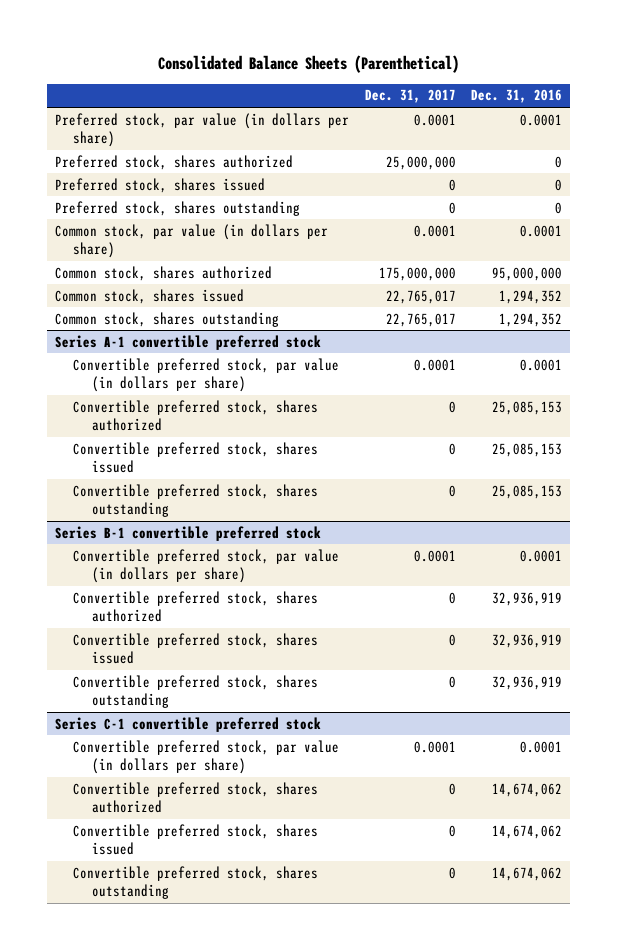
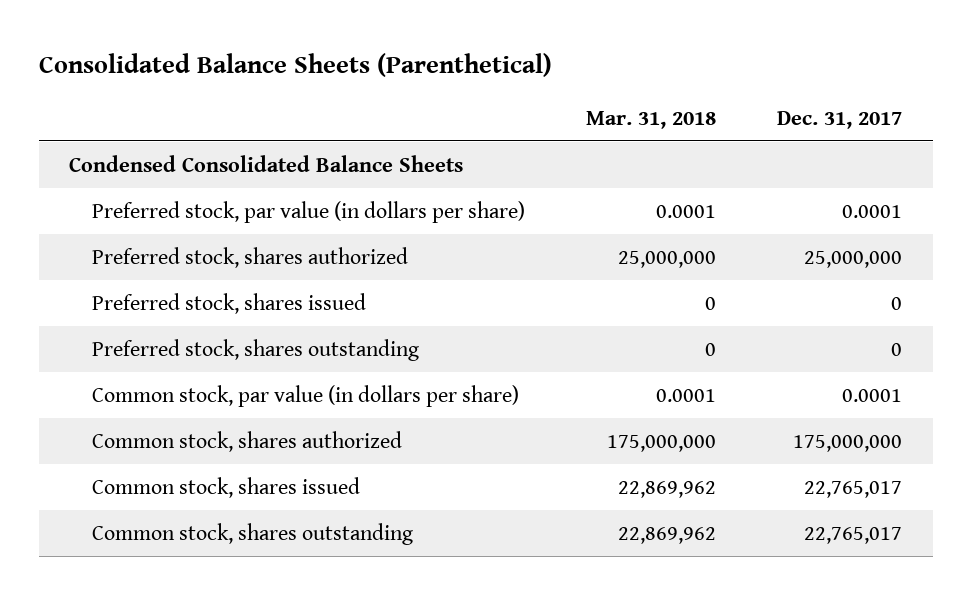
[471,89,563,104] Dec. 31, 2016 -> none
none -> [586,110,717,129] Mar. 31, 2018
none -> [69,154,464,172] Condensed Consolidated Balance Sheets
[54,334,321,350] Series A-1 convertible preferred stock -> none
[73,357,340,393] Convertible preferred stock, par value (in dollars per share) -> none
[73,399,319,432] Convertible preferred stock, shares authorized -> none
[73,441,319,474] Convertible preferred stock, shares issued -> none
[73,483,319,518] Convertible preferred stock, shares outstanding -> none
[54,525,321,541] Series B-1 convertible preferred stock -> none
[73,548,340,584] Convertible preferred stock, par value (in dollars per share) -> none
[73,590,319,623] Convertible preferred stock, shares authorized -> none
[73,632,319,665] Convertible preferred stock, shares issued -> none
[73,674,319,709] Convertible preferred stock, shares outstanding -> none
[54,716,321,732] Series C-1 convertible preferred stock -> none
[73,739,340,775] Convertible preferred stock, par value (in dollars per share) -> none
[73,781,319,814] Convertible preferred stock, shares authorized -> none
[73,823,319,856] Convertible preferred stock, shares issued -> none
[73,865,319,900] Convertible preferred stock, shares outstanding -> none

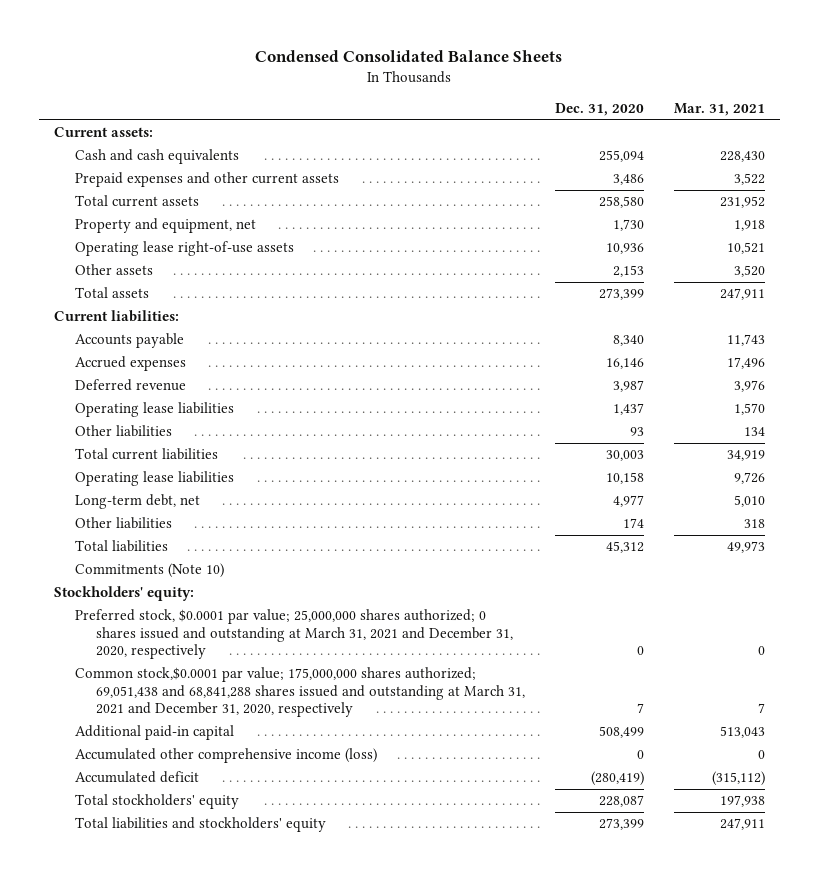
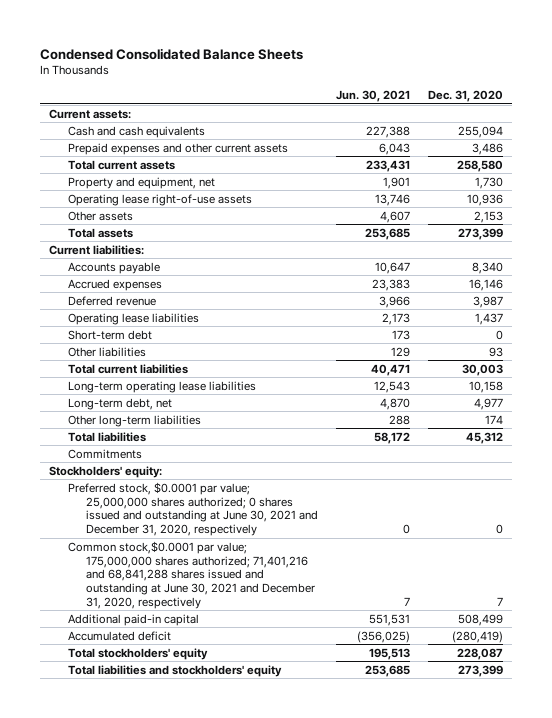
[673,103,765,117] Mar. 31, 2021 -> none
none -> [335,89,410,102] Jun. 30, 2021
none -> [67,329,152,340] Short-term debt
[74,471,234,487] Operating lease liabilities -> [67,380,256,393] Long-term operating lease liabilities
[74,517,172,530] Other liabilities -> [67,414,201,427] Other long-term liabilities
[74,563,224,579] Commitments (Note 10) -> [67,448,142,459] Commitments
[74,609,513,659] Preferred stock, $0.0001 par value; 25,000,000 shares authorized; 0 shares issued and outstanding at March 31, 2021 and December 31, 2020, respectively -> [67,481,318,537] Preferred stock, $0.0001 par value; 25,000,000 shares authorized; 0 shares issued and outstanding at June 30, 2021 and December 31, 2020, respectively
[74,667,525,717] Common stock,$0.0001 par value; 175,000,000 shares authorized; 69,051,438 and 68,841,288 shares issued and outstanding at March 31, 2021 and December 31, 2020, respectively -> [67,540,315,609] Common stock,$0.0001 par value; 175,000,000 shares authorized; 71,401,216 and 68,841,288 shares issued and outstanding at June 30, 2021 and December 31, 2020, respectively
[74,748,377,764] Accumulated other comprehensive income (loss) -> none

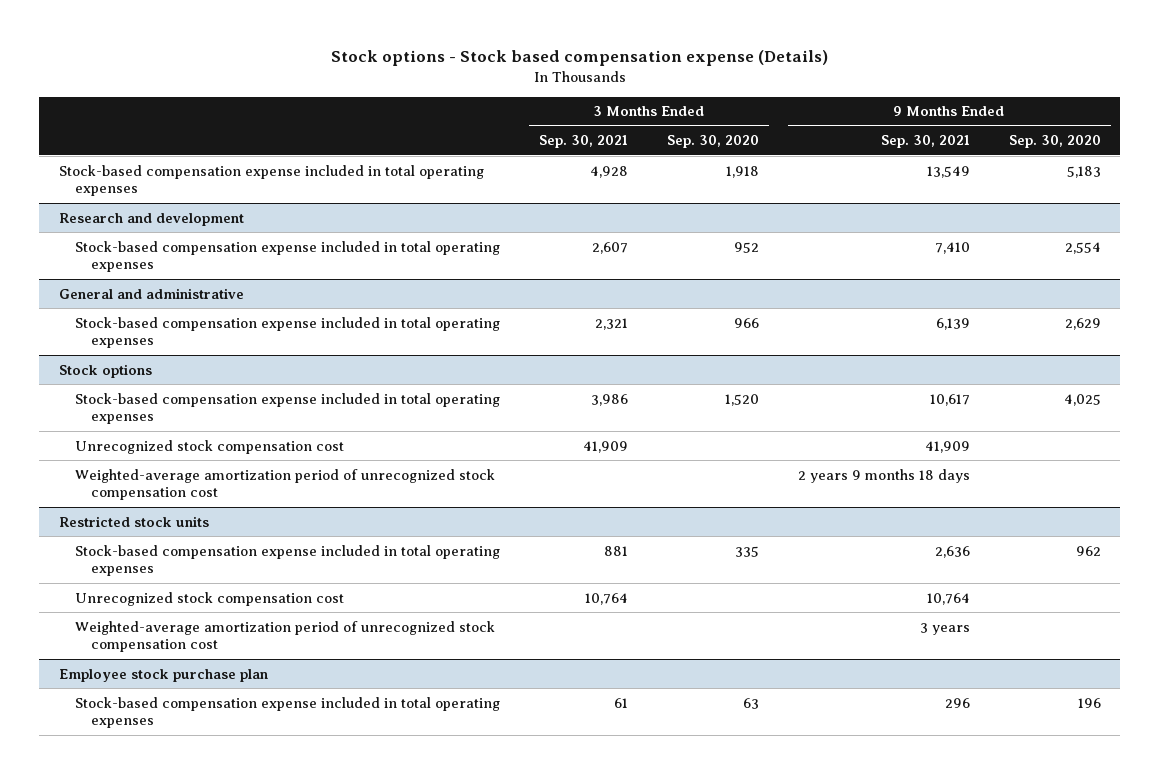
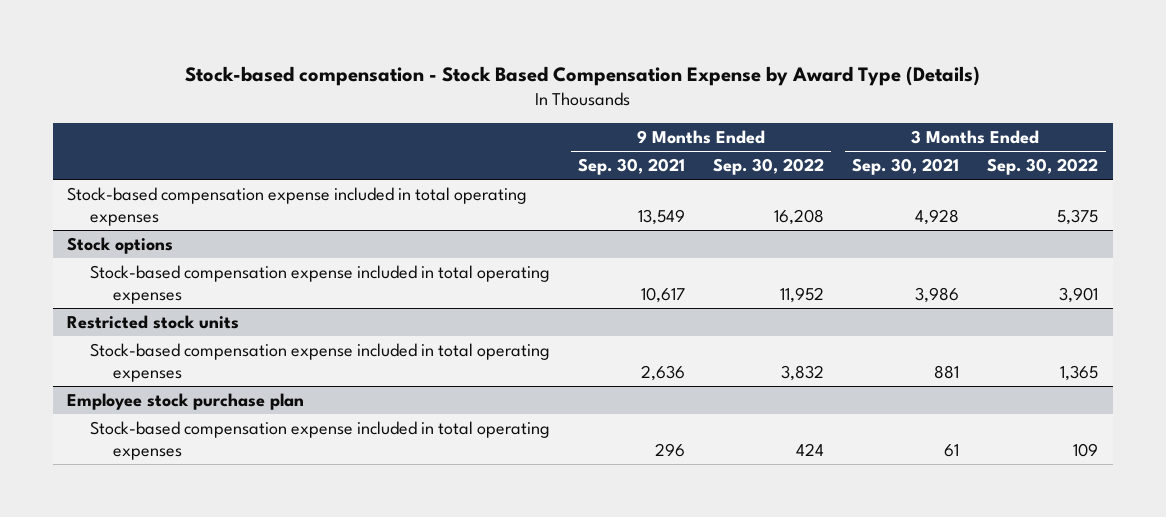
[330,50,828,67] Stock options - Stock based compensation expense (Details) -> [184,65,980,86] Stock-based compensation - Stock Based Compensation Expense by Award Type (Details)
[666,135,759,149] Sep. 30, 2020 -> none
[1008,135,1101,149] Sep. 30, 2020 -> none
none -> [713,158,825,176] Sep. 30, 2022
none -> [987,158,1099,176] Sep. 30, 2022
[58,212,244,226] Research and development -> none
[74,240,500,273] Stock-based compensation expense included in total operating expenses -> none
[58,287,244,299] General and administrative -> none
[74,316,500,349] Stock-based compensation expense included in total operating expenses -> none
[74,439,344,454] Unrecognized stock compensation cost -> none
[74,468,495,501] Weighted-average amortization period of unrecognized stock compensation cost -> none
[74,591,344,606] Unrecognized stock compensation cost -> none
[74,620,495,653] Weighted-average amortization period of unrecognized stock compensation cost -> none

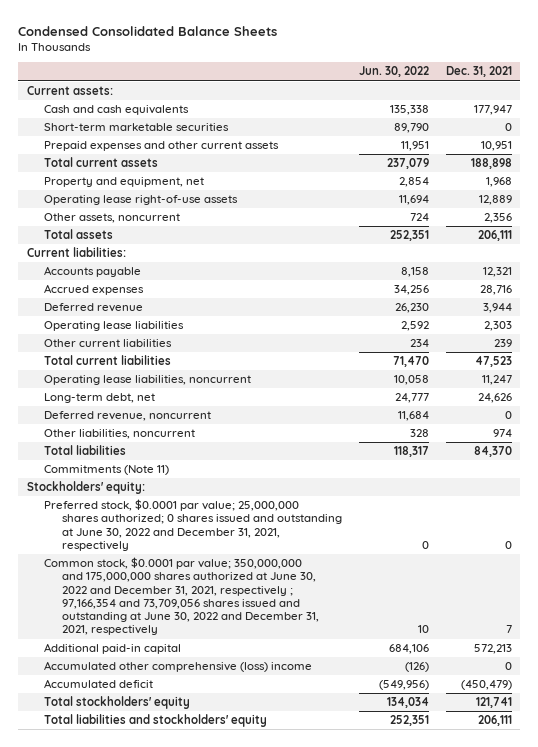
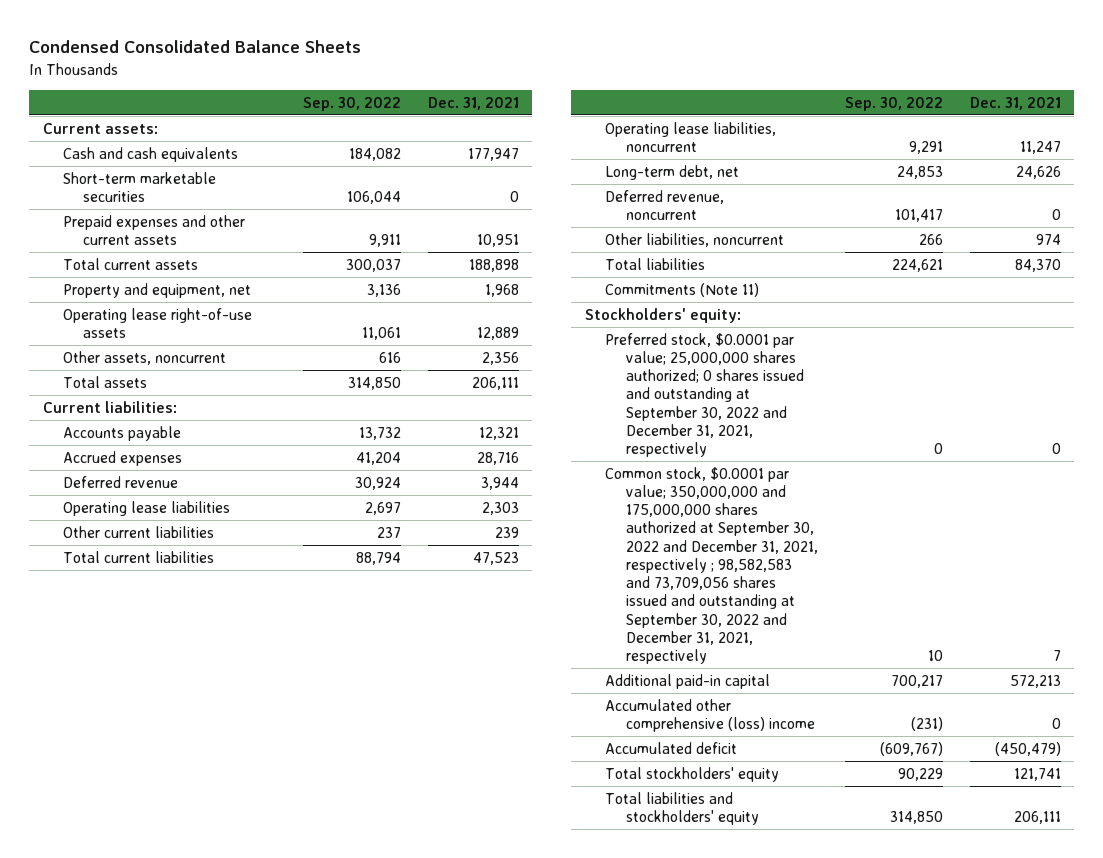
[358,66,429,78] Jun. 30, 2022 -> none
none -> [302,96,401,111] Sep. 30, 2022
[44,499,342,551] Preferred stock, $0.0001 par value; 25,000,000 shares authorized; 0 shares issued and outstanding at June 30, 2022 and December 31, 2021, respectively -> [605,332,804,458] Preferred stock, $0.0001 par value; 25,000,000 shares authorized; 0 shares issued and outstanding at September 30, 2022 and December 31, 2021, respectively
[44,557,319,636] Common stock, $0.0001 par value; 350,000,000 and 175,000,000 shares authorized at June 30, 2022 and December 31, 2021, respectively ; 97,166,354 and 73,709,056 shares issued and outstanding at June 30, 2022 and December 31, 2021, respectively -> [605,466,818,665] Common stock, $0.0001 par value; 350,000,000 and 175,000,000 shares authorized at September 30, 2022 and December 31, 2021, respectively ; 98,582,583 and 73,709,056 shares issued and outstanding at September 30, 2022 and December 31, 2021, respectively

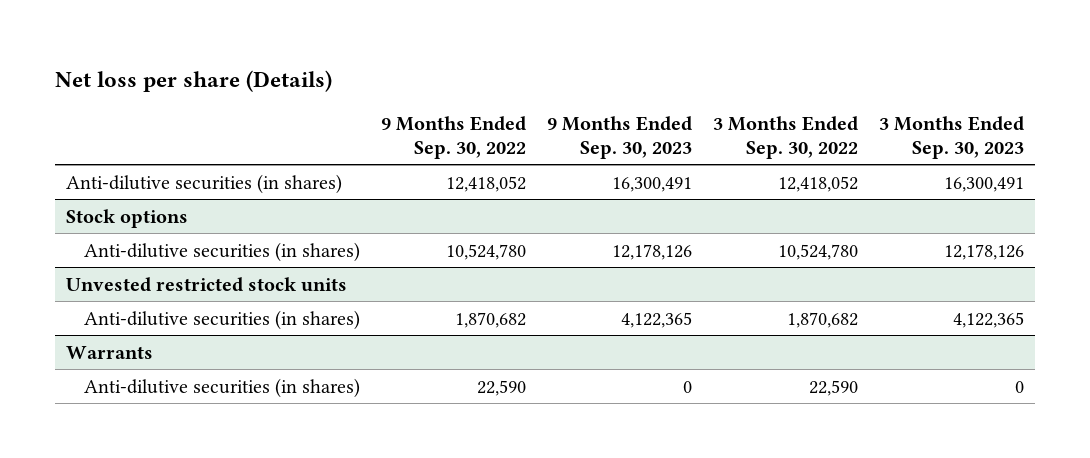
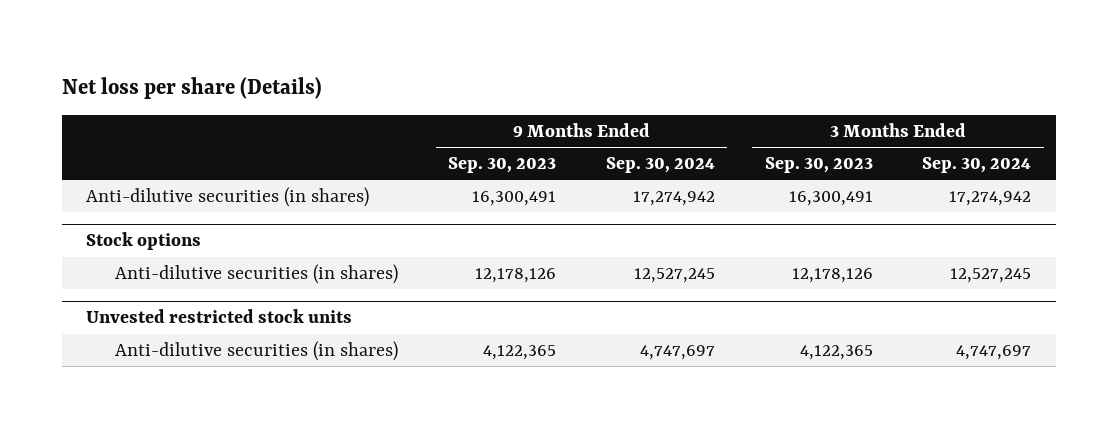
[381,116,527,159] 9 Months Ended Sep. 30, 2022 -> none
[713,116,859,159] 3 Months Ended Sep. 30, 2022 -> none
none -> [605,157,715,174] Sep. 30, 2024
none -> [922,157,1032,174] Sep. 30, 2024
[65,345,153,359] Warrants -> none
[84,377,361,398] Anti-dilutive securities (in shares) -> none

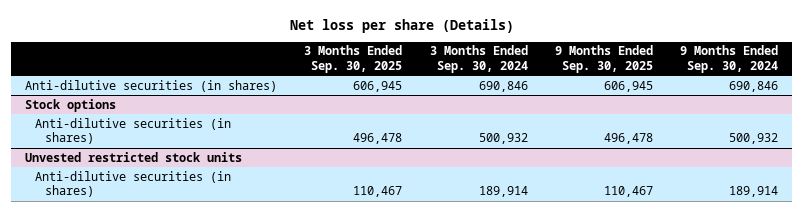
[448,157,557,174] Sep. 30, 2023 -> none
[764,157,873,174] Sep. 30, 2023 -> none
none -> [304,45,403,73] 3 Months Ended Sep. 30, 2025
none -> [554,45,653,73] 9 Months Ended Sep. 30, 2025
[632,191,715,207] 17,274,942 -> [729,80,779,92] 690,846
[949,191,1032,207] 17,274,942 -> [478,80,528,92] 690,846
[633,268,715,284] 12,527,245 -> [729,133,779,145] 500,932
[950,268,1032,284] 12,527,245 -> [478,133,528,145] 500,932
[639,345,715,361] 4,747,697 -> [729,186,779,198] 189,914
[956,345,1032,361] 4,747,697 -> [478,186,528,198] 189,914

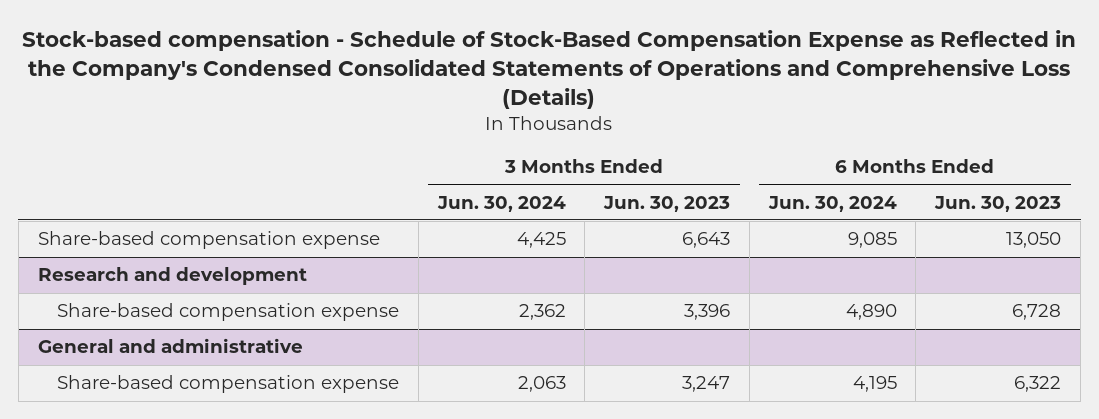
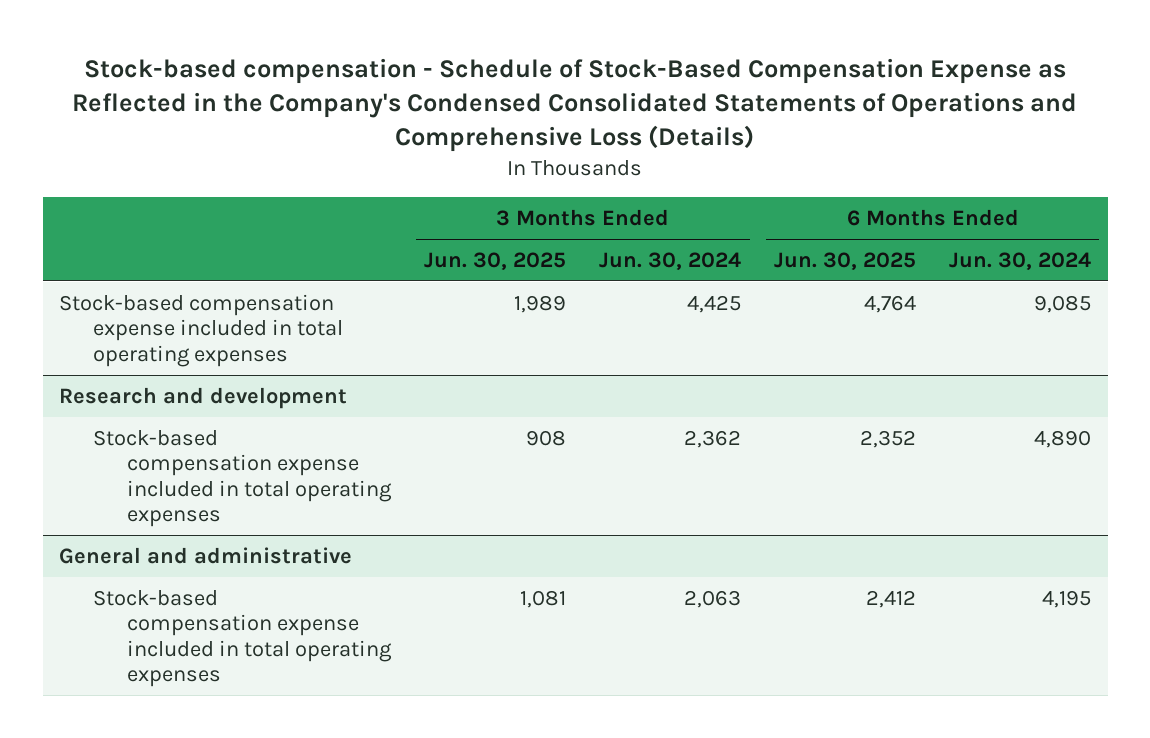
[603,195,731,212] Jun. 30, 2023 -> none
[934,195,1062,212] Jun. 30, 2023 -> none
none -> [424,251,567,270] Jun. 30, 2025
none -> [774,251,917,270] Jun. 30, 2025
[37,231,380,250] Share-based compensation expense -> [59,293,344,367] Stock-based compensation expense included in total operating expenses
[57,303,400,322] Share-based compensation expense -> [93,429,393,528] Stock-based compensation expense included in total operating expenses
[57,375,400,394] Share-based compensation expense -> [93,589,393,688] Stock-based compensation expense included in total operating expenses

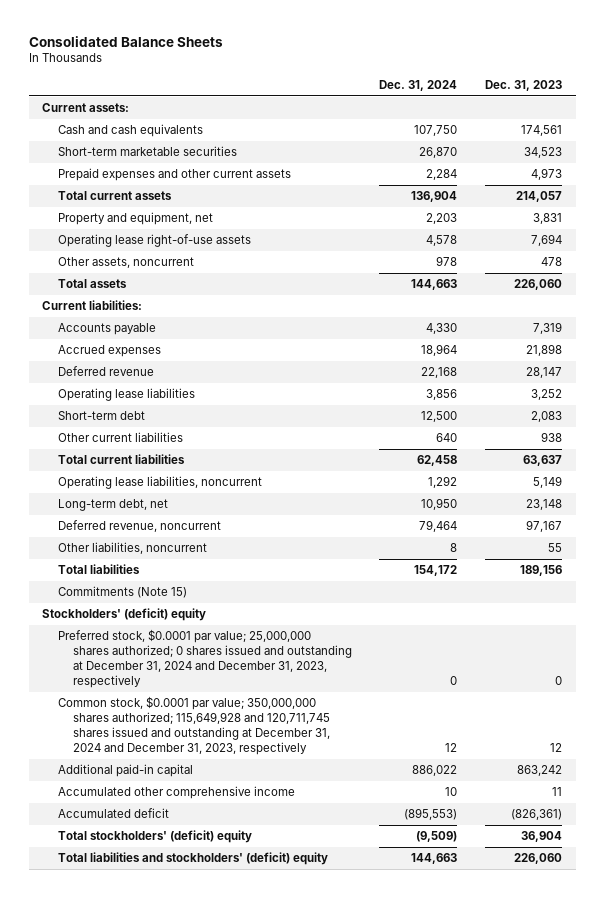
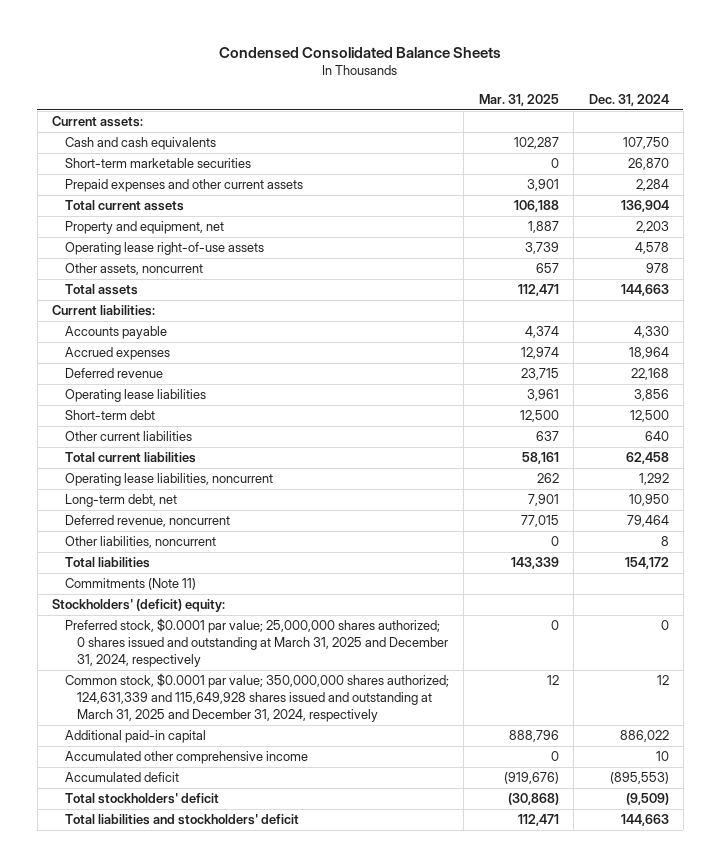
[28,35,223,47] Consolidated Balance Sheets -> [219,46,502,58] Condensed Consolidated Balance Sheets
[484,80,562,92] Dec. 31, 2023 -> none
none -> [478,94,559,107] Mar. 31, 2025
[57,586,187,599] Commitments (Note 15) -> [64,578,196,591] Commitments (Note 11)
[42,608,207,622] Stockholders' (deficit) equity -> [52,599,226,613] Stockholders' (deficit) equity:
[57,629,352,688] Preferred stock, $0.0001 par value; 25,000,000 shares authorized; 0 shares issued and outstanding at December 31, 2024 and December 31, 2023, respectively -> [64,618,449,668] Preferred stock, $0.0001 par value; 25,000,000 shares authorized; 0 shares issued and outstanding at March 31, 2025 and December 31, 2024, respectively
[57,696,330,755] Common stock, $0.0001 par value; 350,000,000 shares authorized; 115,649,928 and 120,711,745 shares issued and outstanding at December 31, 2024 and December 31, 2023, respectively -> [64,673,449,723] Common stock, $0.0001 par value; 350,000,000 shares authorized; 124,631,339 and 115,649,928 shares issued and outstanding at March 31, 2025 and December 31, 2024, respectively
[57,830,252,844] Total stockholders' (deficit) equity -> [64,793,219,805] Total stockholders' deficit
[57,852,328,866] Total liabilities and stockholders' (deficit) equity -> [64,814,299,826] Total liabilities and stockholders' deficit

